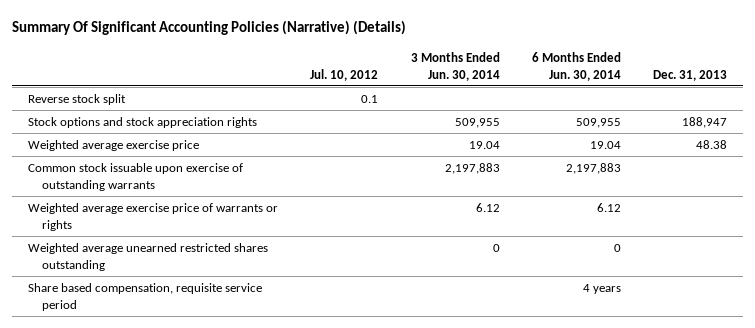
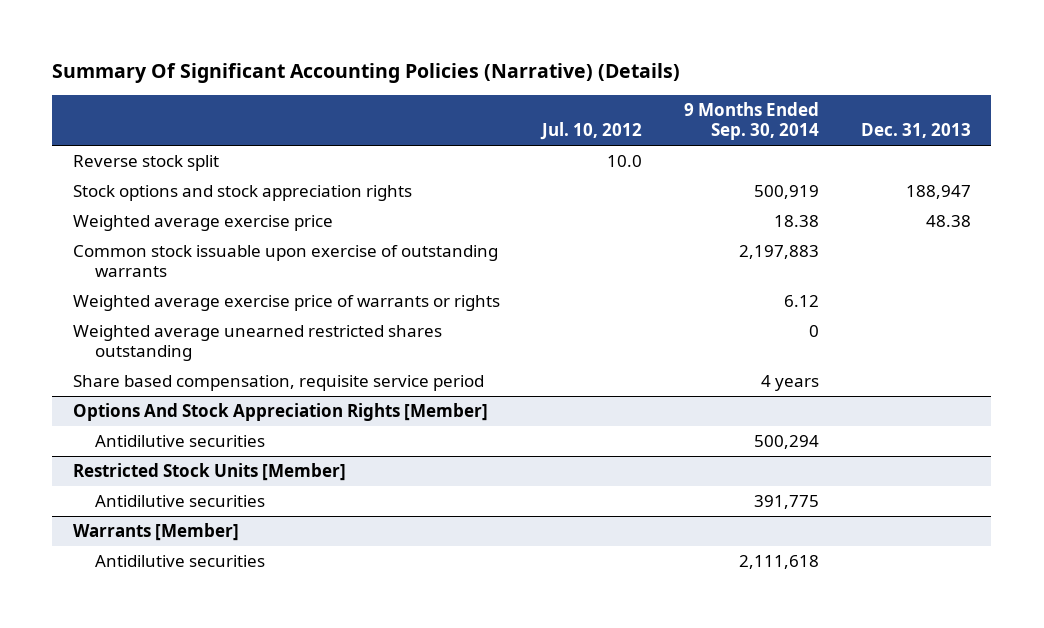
[410,51,500,81] 3 Months Ended Jun. 30, 2014 -> none
[531,51,621,81] 6 Months Ended Jun. 30, 2014 -> none
none -> [683,102,819,141] 9 Months Ended Sep. 30, 2014
[361,94,379,103] 0.1 -> [607,155,643,168] 10.0
none -> [73,403,489,422] Options And Stock Appreciation Rights [Member]
none -> [95,435,266,448] Antidilutive securities
none -> [73,463,347,482] Restricted Stock Units [Member]
none -> [95,495,266,508] Antidilutive securities
none -> [73,523,240,542] Warrants [Member]
none -> [95,555,266,568] Antidilutive securities

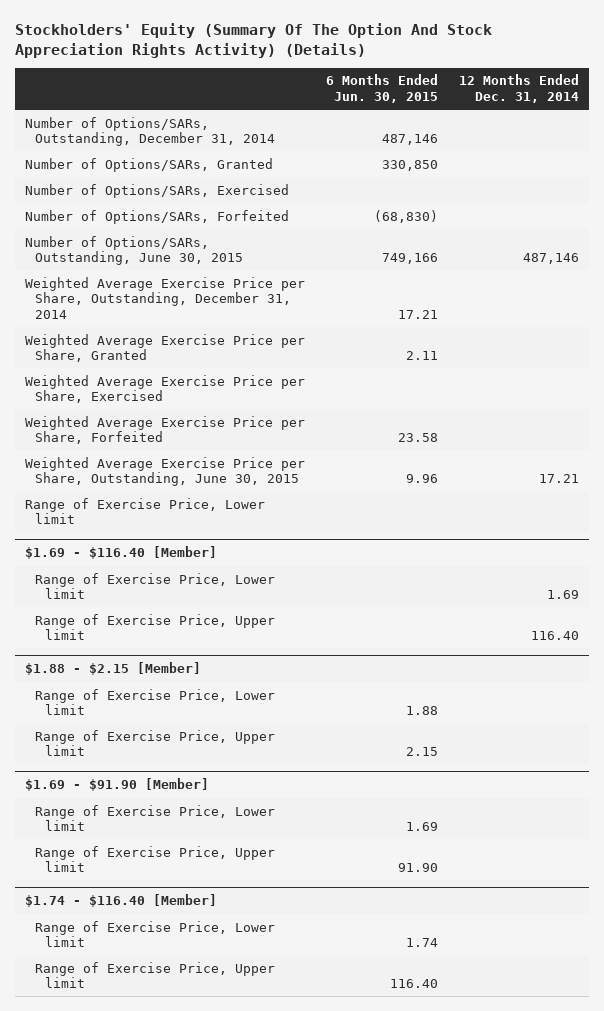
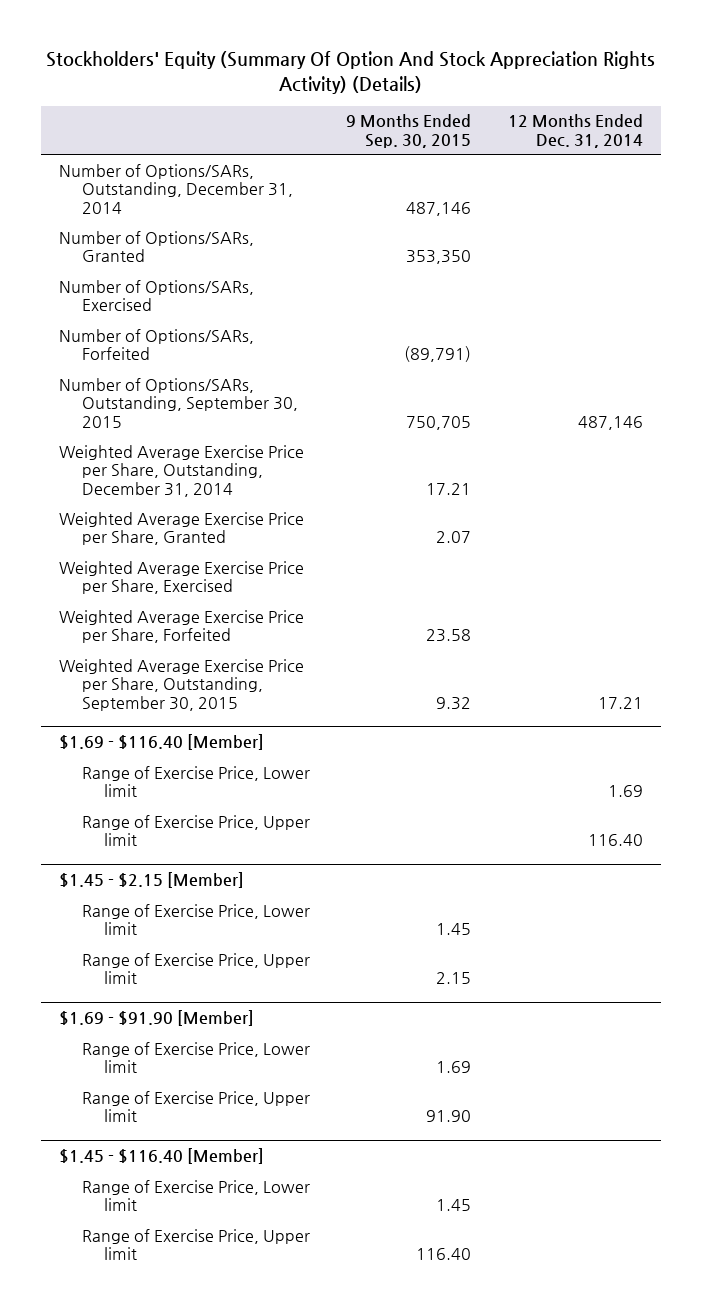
[15,23,493,58] Stockholders' Equity (Summary Of The Option And Stock Appreciation Rights Activity) (Details) -> [45,51,655,94] Stockholders' Equity (Summary Of Option And Stock Appreciation Rights Activity) (Details)
[326,74,439,104] 6 Months Ended Jun. 30, 2015 -> none
none -> [346,114,472,148] 9 Months Ended Sep. 30, 2015
[25,235,244,266] Number of Options/SARs, Outstanding, June 30, 2015 -> [58,377,298,428] Number of Options/SARs, Outstanding, September 30, 2015
[25,497,266,525] Range of Exercise Price, Lower limit -> none
[25,456,306,487] Weighted Average Exercise Price per Share, Outstanding, June 30, 2015 -> [58,658,304,711] Weighted Average Exercise Price per Share, Outstanding, September 30, 2015
[25,662,202,676] $1.88 - $2.15 [Member] -> [58,871,244,888] $1.45 - $2.15 [Member]
[25,894,218,908] $1.74 - $116.40 [Member] -> [58,1147,264,1164] $1.45 - $116.40 [Member]

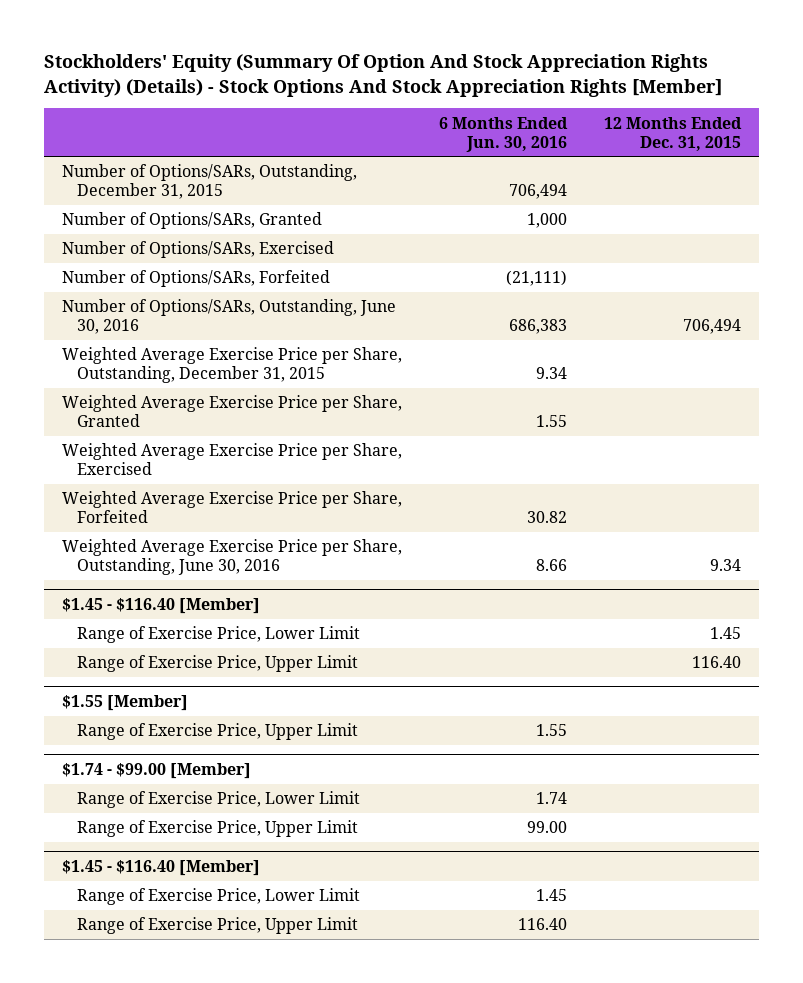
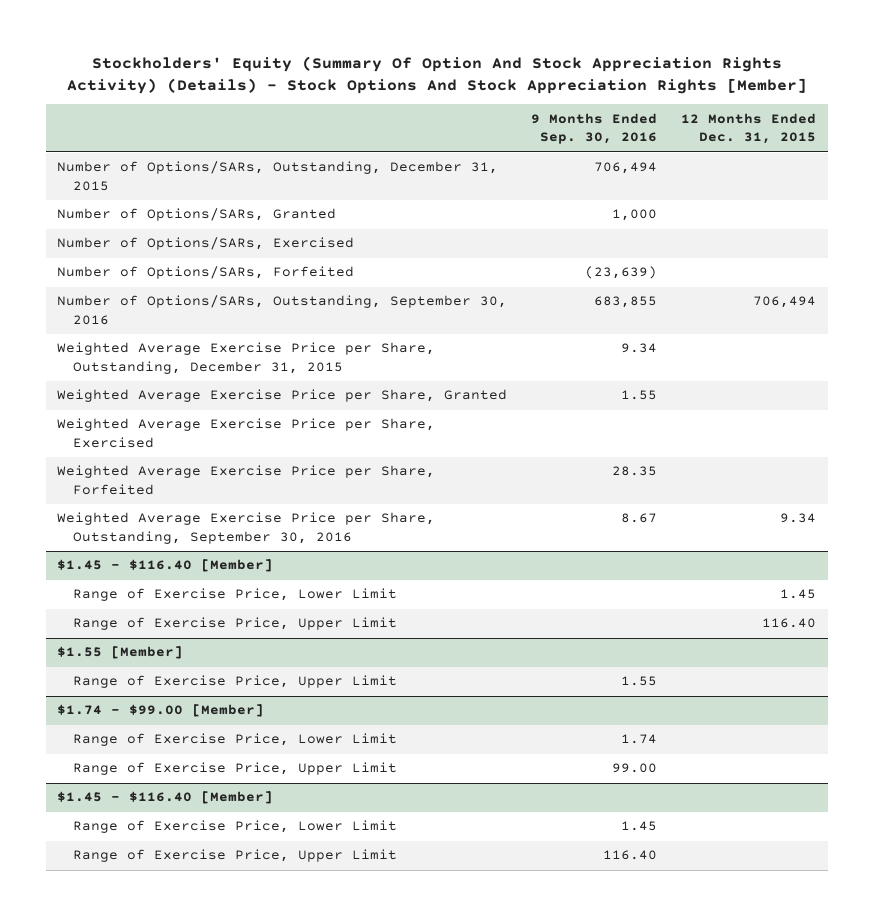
[438,116,568,152] 6 Months Ended Jun. 30, 2016 -> none
none -> [531,112,658,145] 9 Months Ended Sep. 30, 2016
[62,299,397,335] Number of Options/SARs, Outstanding, June 30, 2016 -> [57,295,508,326] Number of Options/SARs, Outstanding, September 30, 2016
[62,539,403,576] Weighted Average Exercise Price per Share, Outstanding, June 30, 2016 -> [57,512,436,545] Weighted Average Exercise Price per Share, Outstanding, September 30, 2016

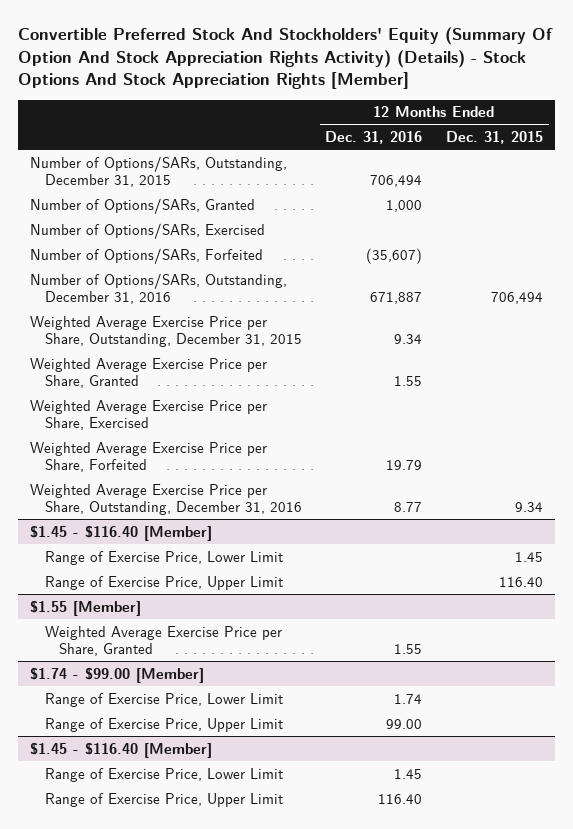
[66,55,807,95] Stockholders' Equity (Summary Of Option And Stock Appreciation Rights Activity) (Details) - Stock Options And Stock Appreciation Rights [Member] -> [17,27,553,90] Convertible Preferred Stock And Stockholders' Equity (Summary Of Option And Stock Appreciation Rights Activity) (Details) - Stock Options And Stock Appreciation Rights [Member]
[531,112,658,145] 9 Months Ended Sep. 30, 2016 -> none
none -> [325,130,423,144] Dec. 31, 2016
[57,295,508,326] Number of Options/SARs, Outstanding, September 30, 2016 -> [29,272,287,304] Number of Options/SARs, Outstanding, December 31, 2016
[57,512,436,545] Weighted Average Exercise Price per Share, Outstanding, September 30, 2016 -> [29,483,302,515] Weighted Average Exercise Price per Share, Outstanding, December 31, 2016
[73,675,398,689] Range of Exercise Price, Upper Limit -> none
none -> [44,625,282,656] Weighted Average Exercise Price per Share, Granted

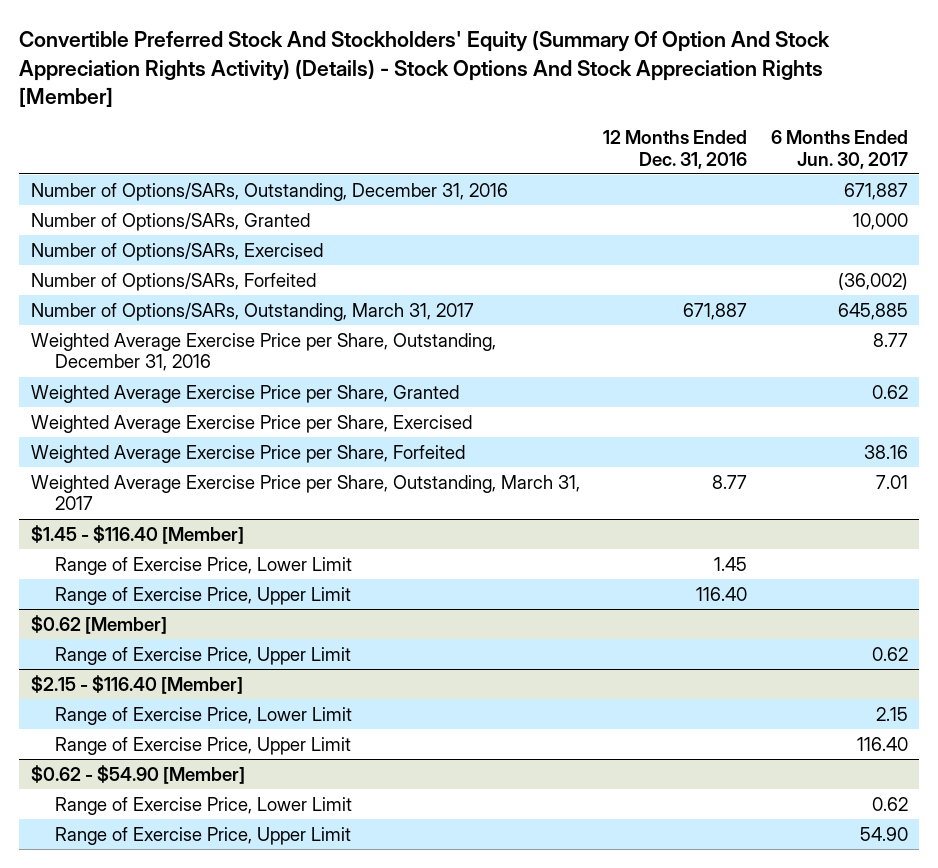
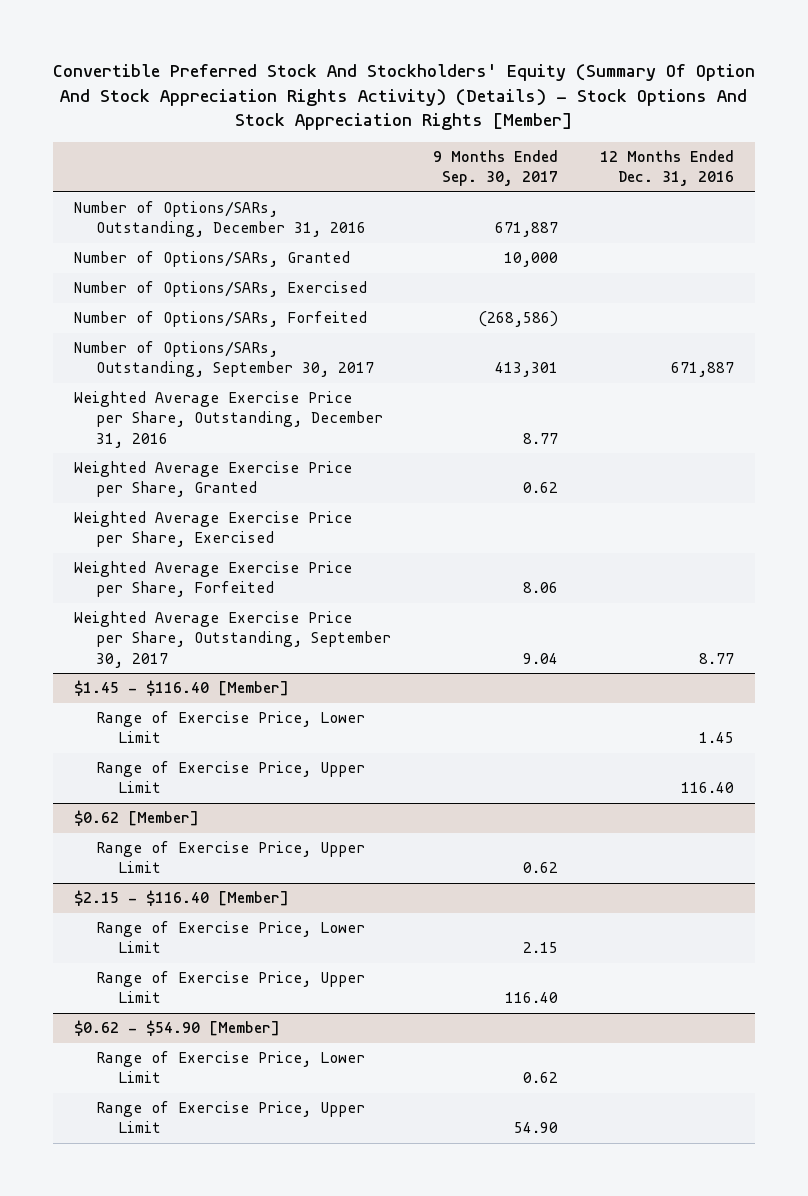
[770,130,908,169] 6 Months Ended Jun. 30, 2017 -> none
none -> [433,150,559,187] 9 Months Ended Sep. 30, 2017
[30,301,474,321] Number of Options/SARs, Outstanding, March 31, 2017 -> [74,341,374,378] Number of Options/SARs, Outstanding, September 30, 2017
[30,474,580,511] Weighted Average Exercise Price per Share, Outstanding, March 31, 2017 -> [74,611,391,668] Weighted Average Exercise Price per Share, Outstanding, September 30, 2017

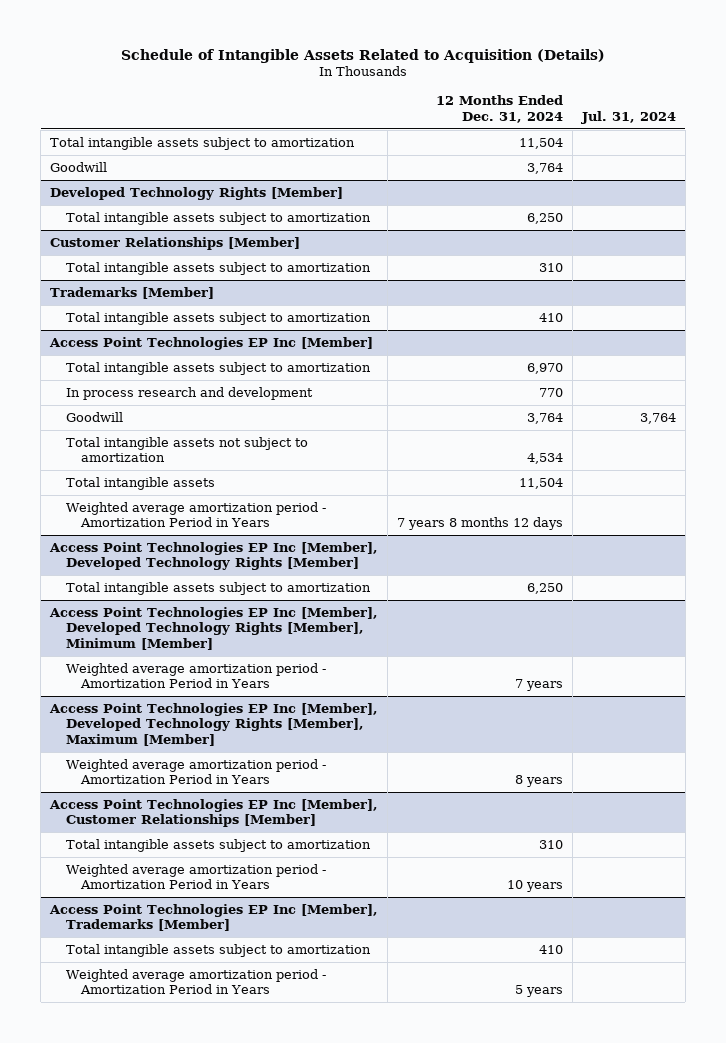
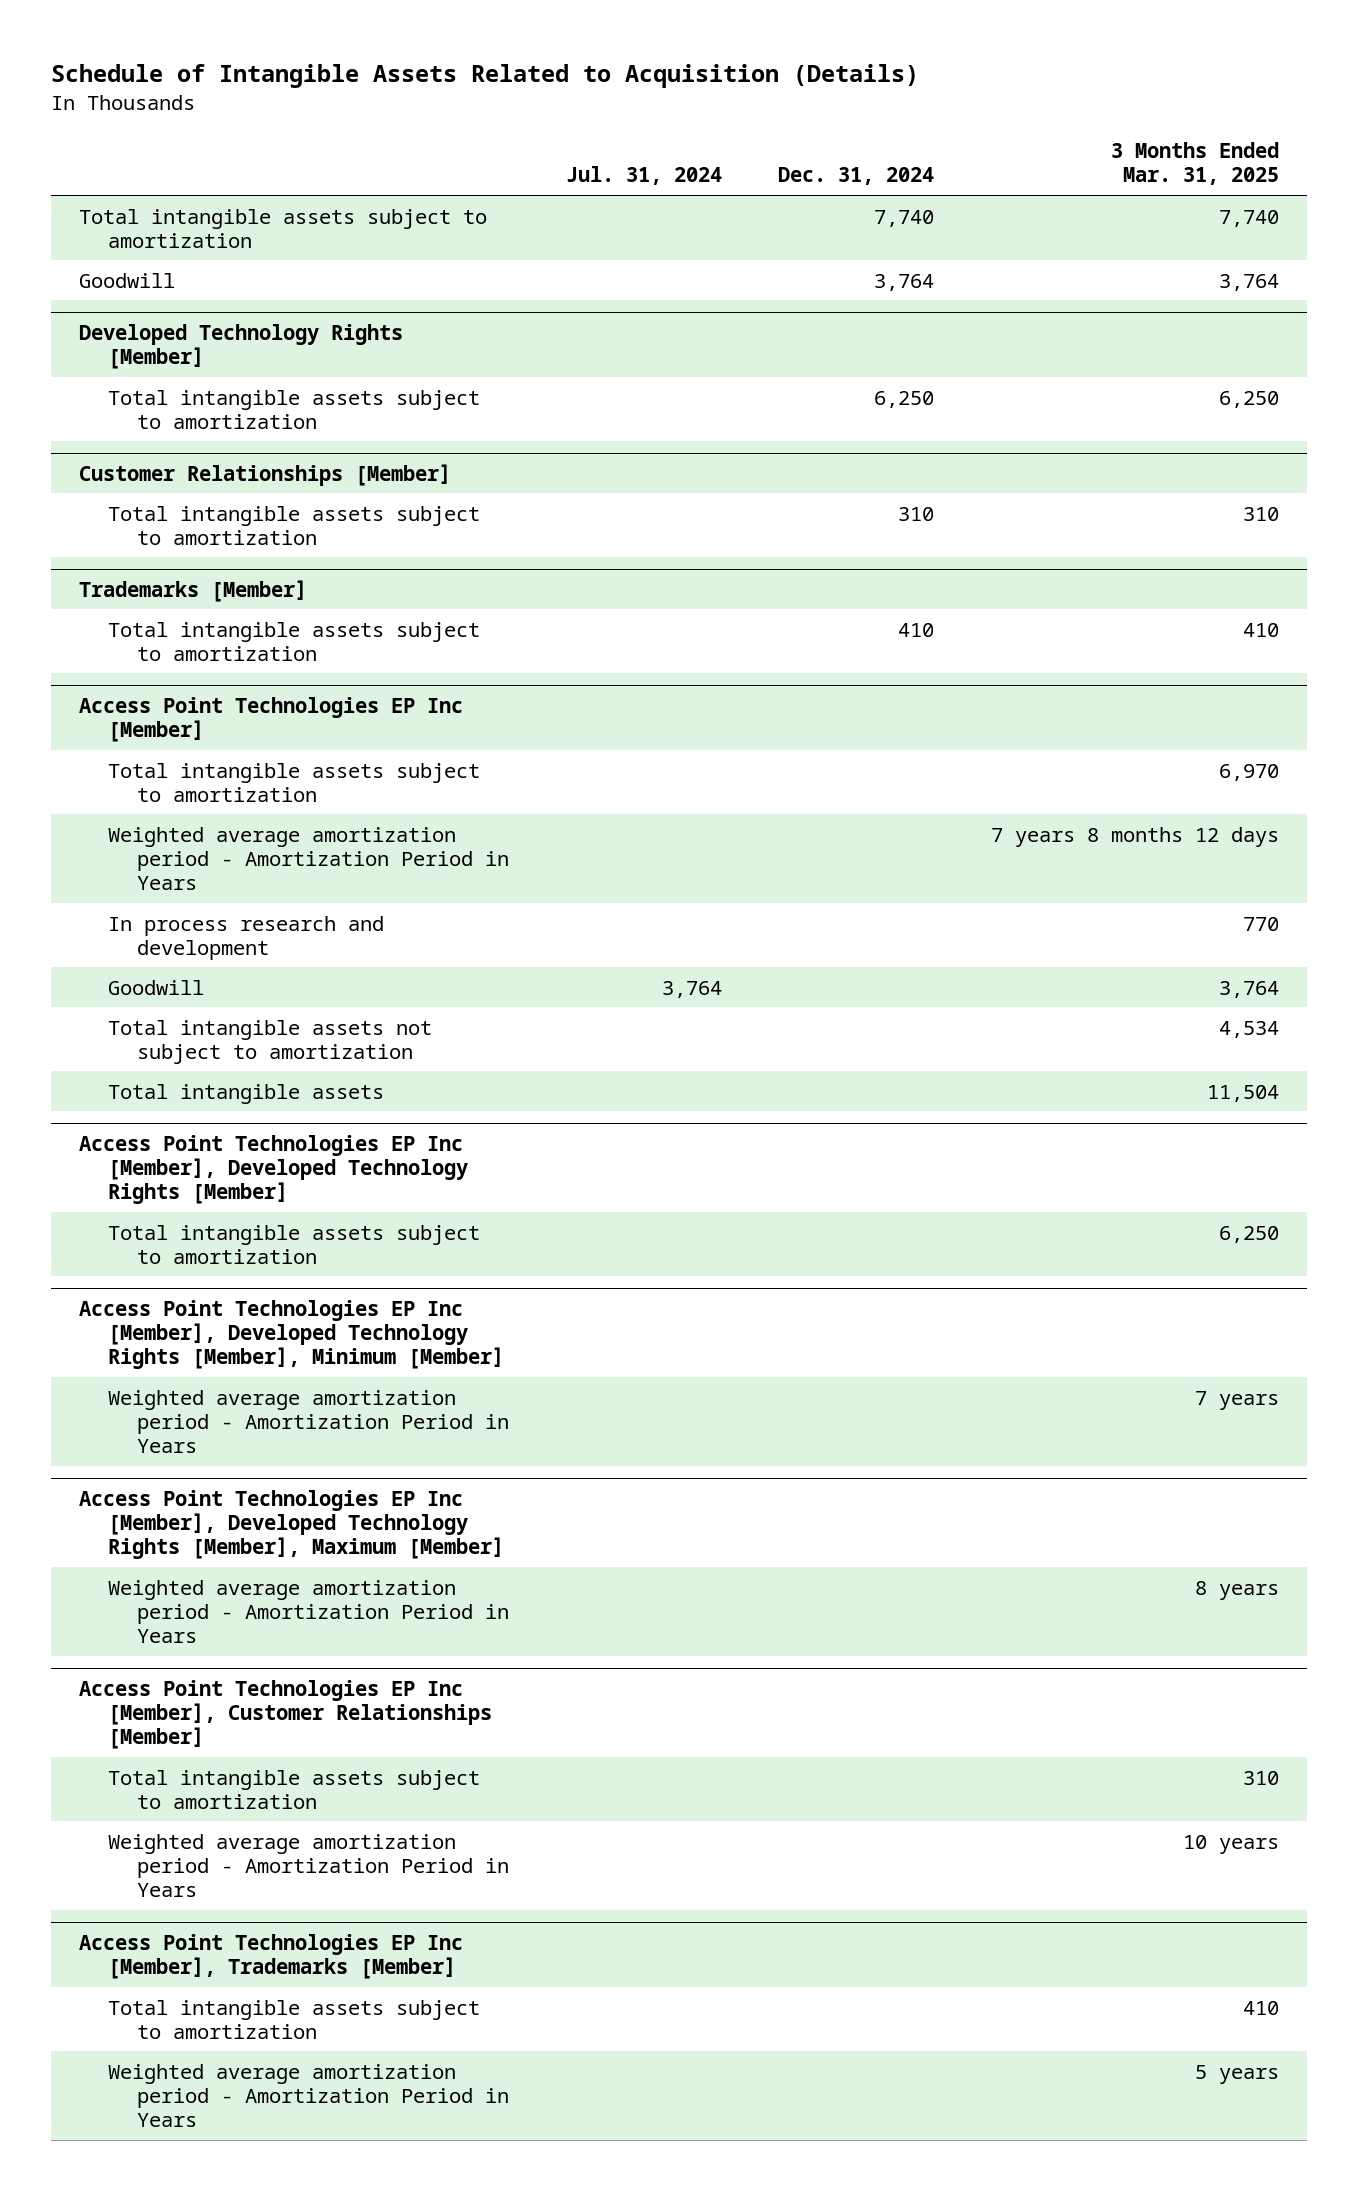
[435,95,563,124] 12 Months Ended Dec. 31, 2024 -> none
none -> [778,167,935,186] Dec. 31, 2024
none -> [1111,142,1280,186] 3 Months Ended Mar. 31, 2025
[65,501,326,528] Weighted average amortization period - Amortization Period in Years -> [107,826,510,890] Weighted average amortization period - Amortization Period in Years

